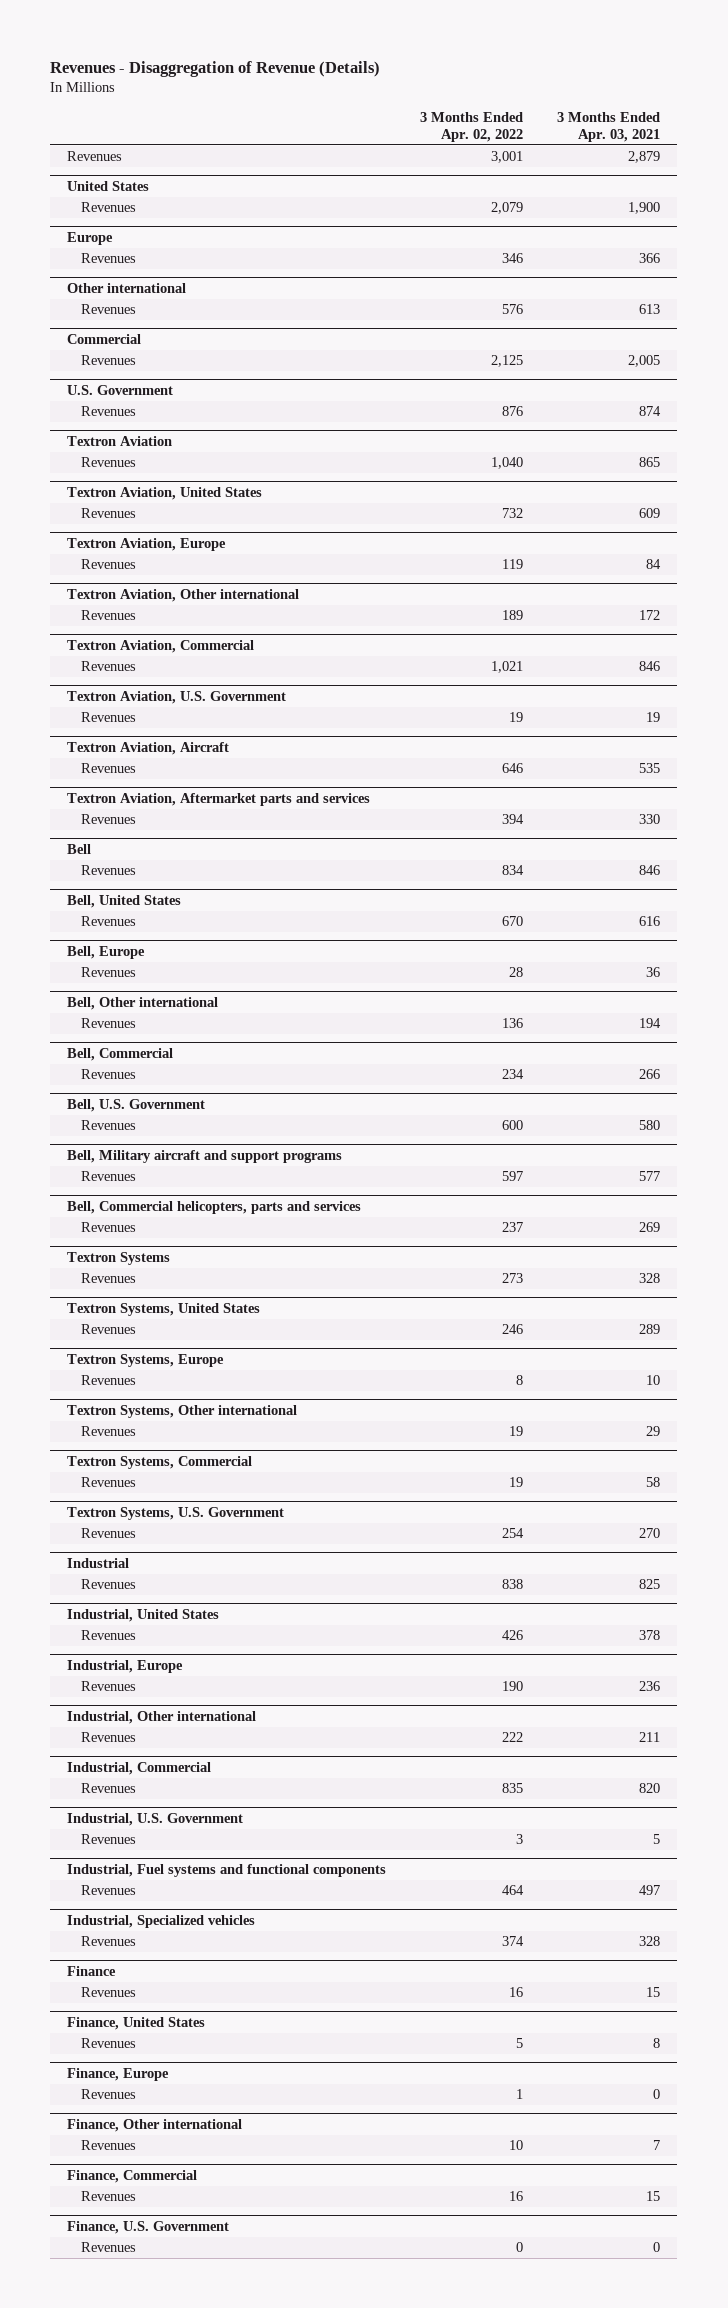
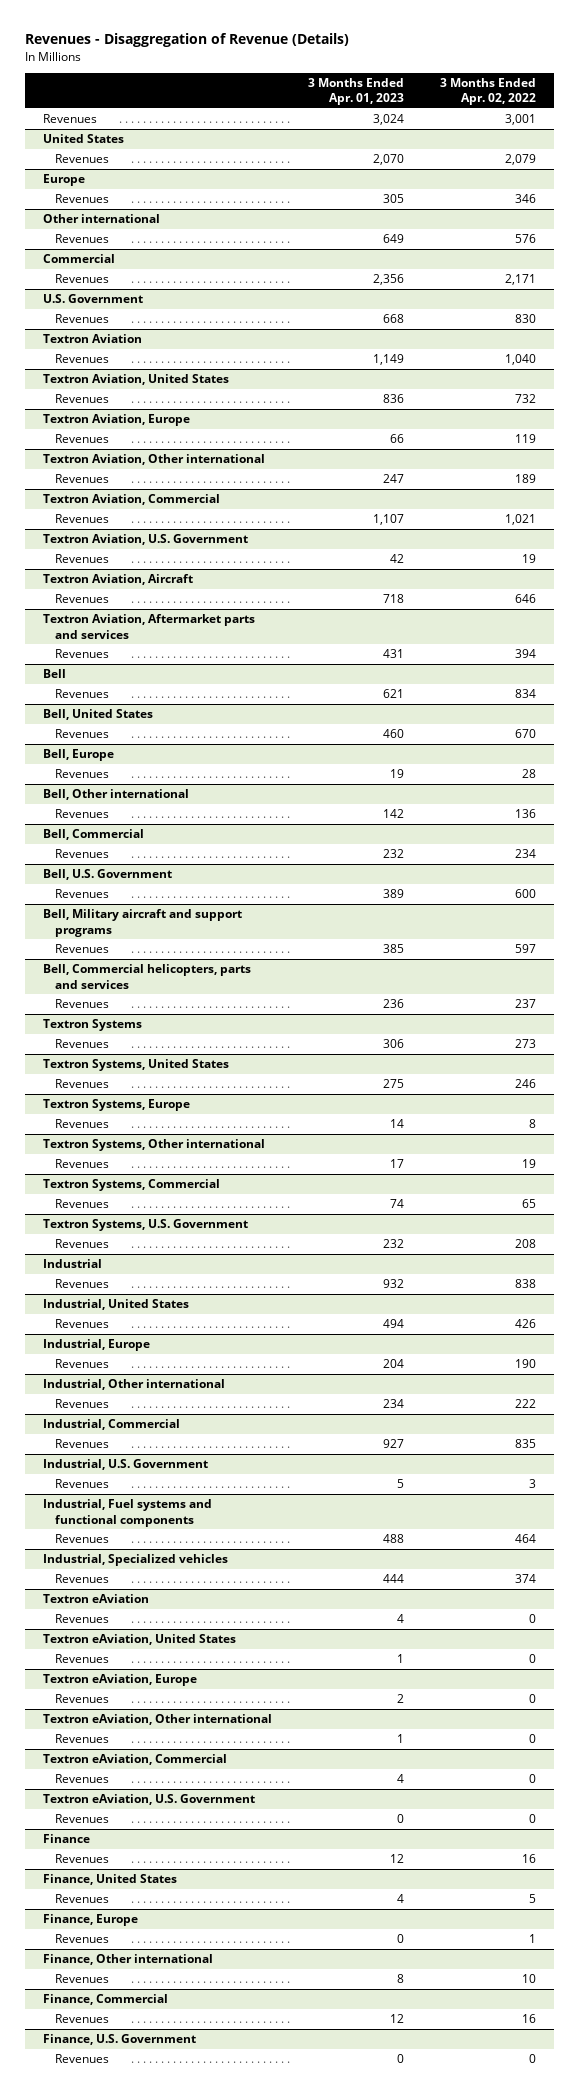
[557,111,661,142] 3 Months Ended Apr. 03, 2021 -> none
none -> [308,77,405,106] 3 Months Ended Apr. 01, 2023
[491,355,524,368] 2,125 -> [505,274,537,286] 2,171
[502,406,524,417] 876 -> [515,314,537,324] 830
[509,1477,524,1488] 19 -> [522,1199,537,1209] 65
[502,1528,525,1539] 254 -> [515,1239,537,1249] 208
none -> [43,1594,150,1604] Textron eAviation
none -> [54,1614,109,1624] Revenues
none -> [43,1634,237,1646] Textron eAviation, United States
none -> [54,1654,109,1664] Revenues
none -> [43,1674,198,1687] Textron eAviation, Europe
none -> [54,1694,109,1704] Revenues
none -> [43,1714,273,1726] Textron eAviation, Other international
none -> [54,1734,109,1744] Revenues
none -> [43,1754,228,1766] Textron eAviation, Commercial
none -> [54,1774,109,1784] Revenues
none -> [43,1794,256,1806] Textron eAviation, U.S. Government
none -> [54,1814,109,1824] Revenues

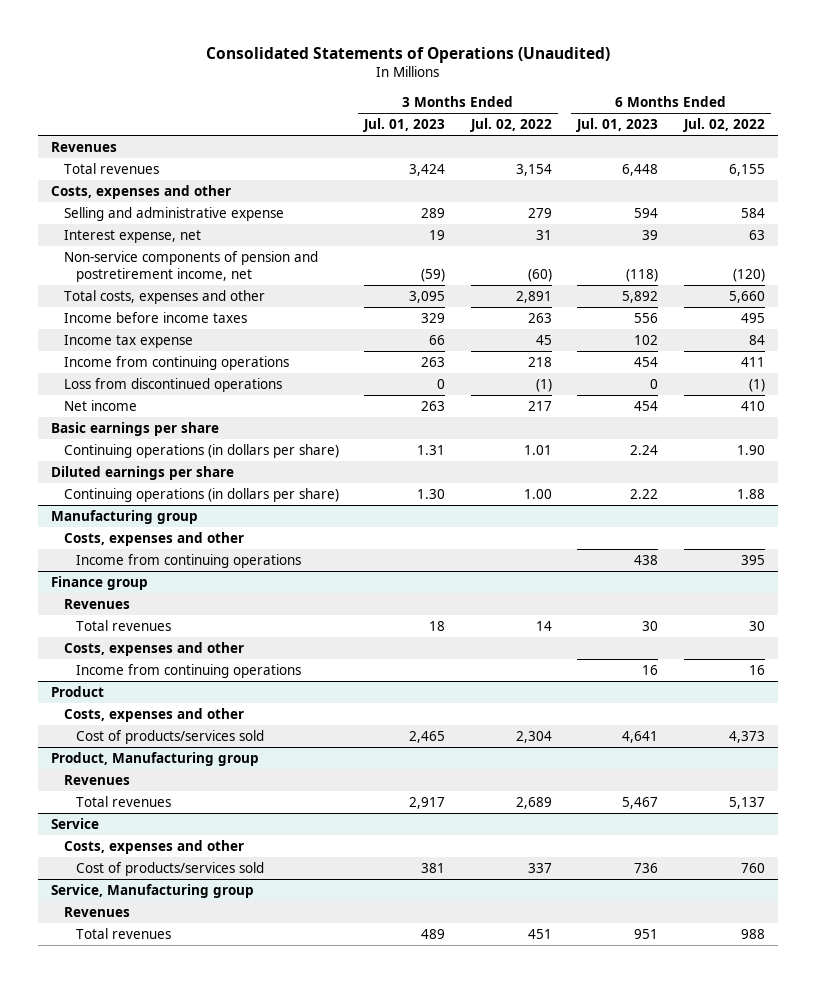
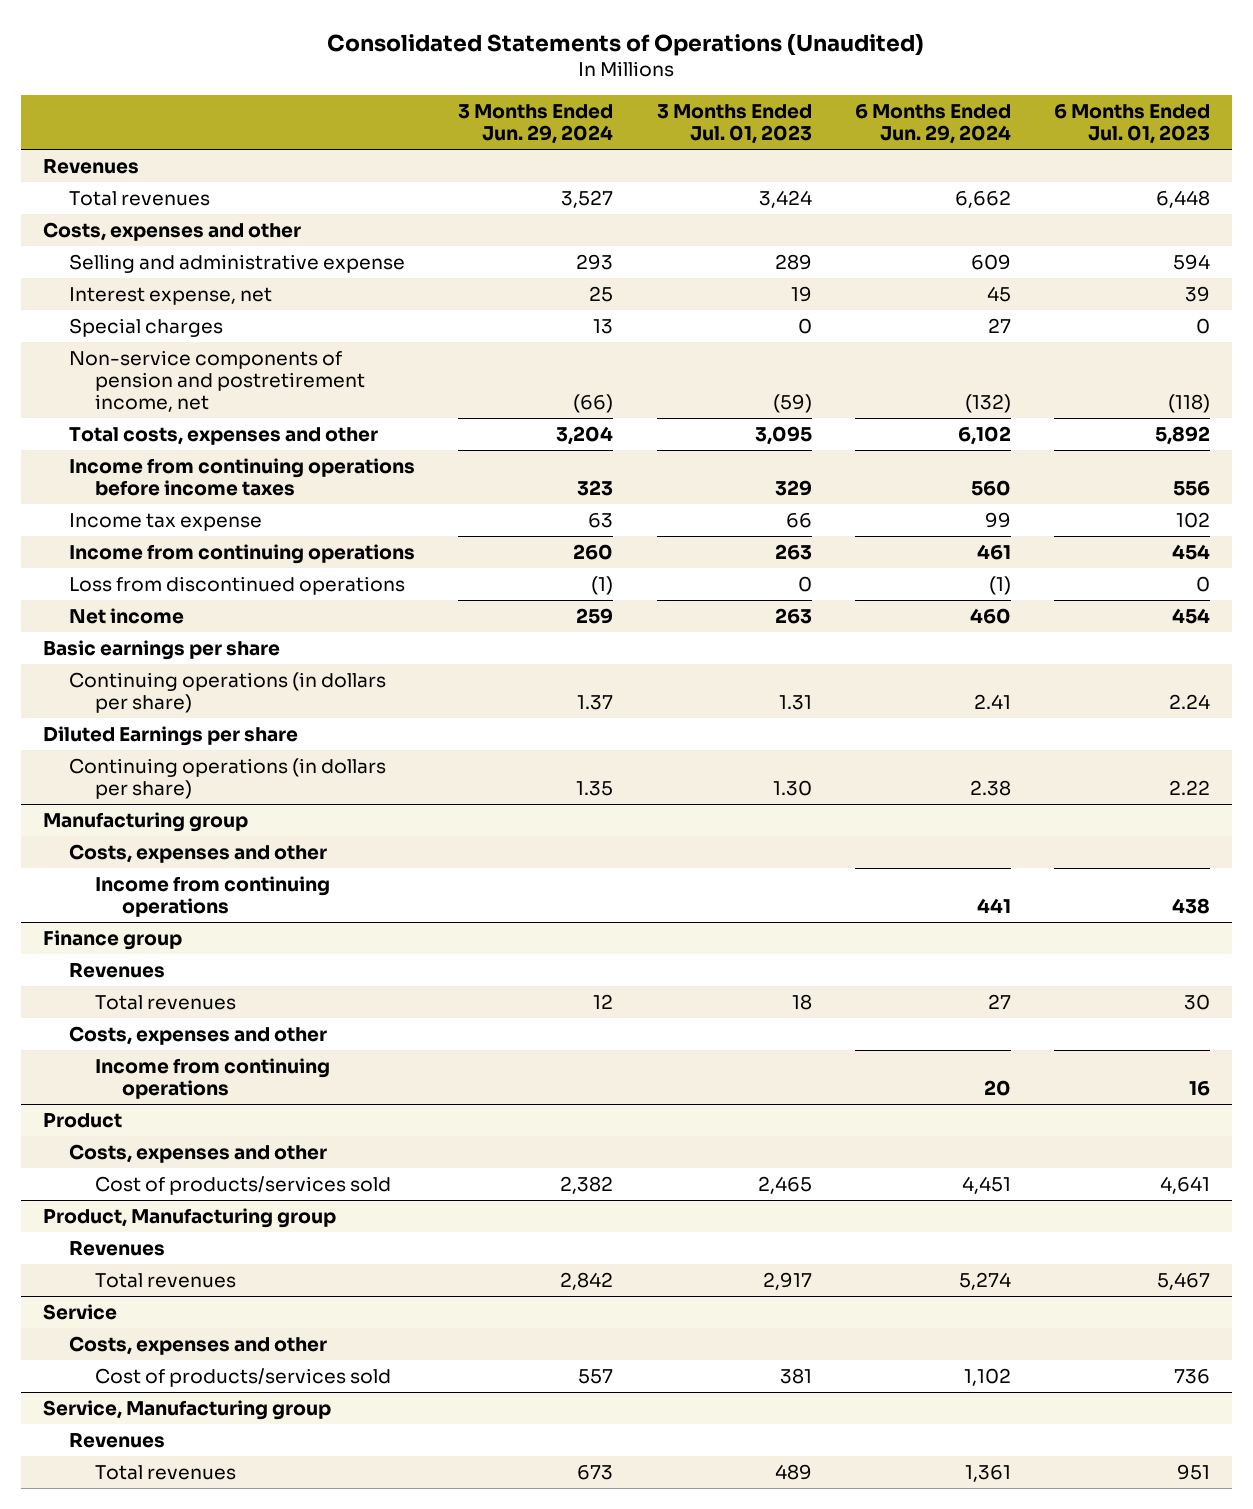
[469,118,552,133] Jul. 02, 2022 -> none
[682,118,765,133] Jul. 02, 2022 -> none
none -> [458,104,614,144] 3 Months Ended Jun. 29, 2024
none -> [854,104,1011,144] 6 Months Ended Jun. 29, 2024
none -> [69,317,224,337] Special charges
[63,311,247,323] Income before income taxes -> [69,457,416,496] Income from continuing operations before income taxes
[50,465,234,480] Diluted earnings per share -> [42,725,298,746] Diluted Earnings per share

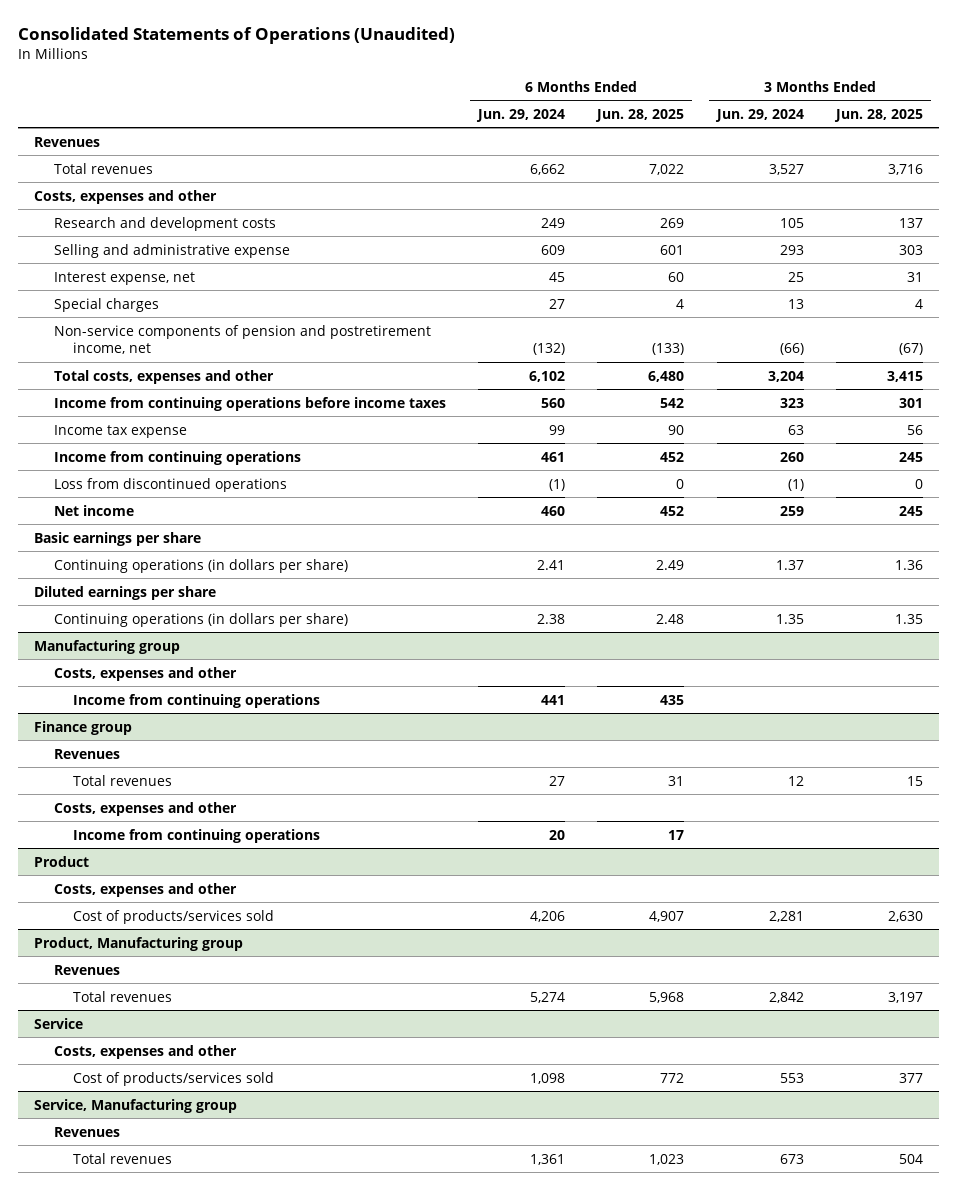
[656,104,812,144] 3 Months Ended Jul. 01, 2023 -> none
[1054,104,1211,144] 6 Months Ended Jul. 01, 2023 -> none
none -> [595,108,685,122] Jun. 28, 2025
none -> [834,108,924,122] Jun. 28, 2025
none -> [53,216,276,231] Research and development costs
[42,725,298,746] Diluted Earnings per share -> [34,585,217,600] Diluted earnings per share
[560,1175,614,1194] 2,382 -> [768,910,804,922] 2,281
[961,1175,1011,1194] 4,451 -> [529,910,565,922] 4,206
[578,1368,614,1384] 557 -> [779,1072,804,1083] 553
[963,1367,1011,1386] 1,102 -> [529,1072,565,1084] 1,098

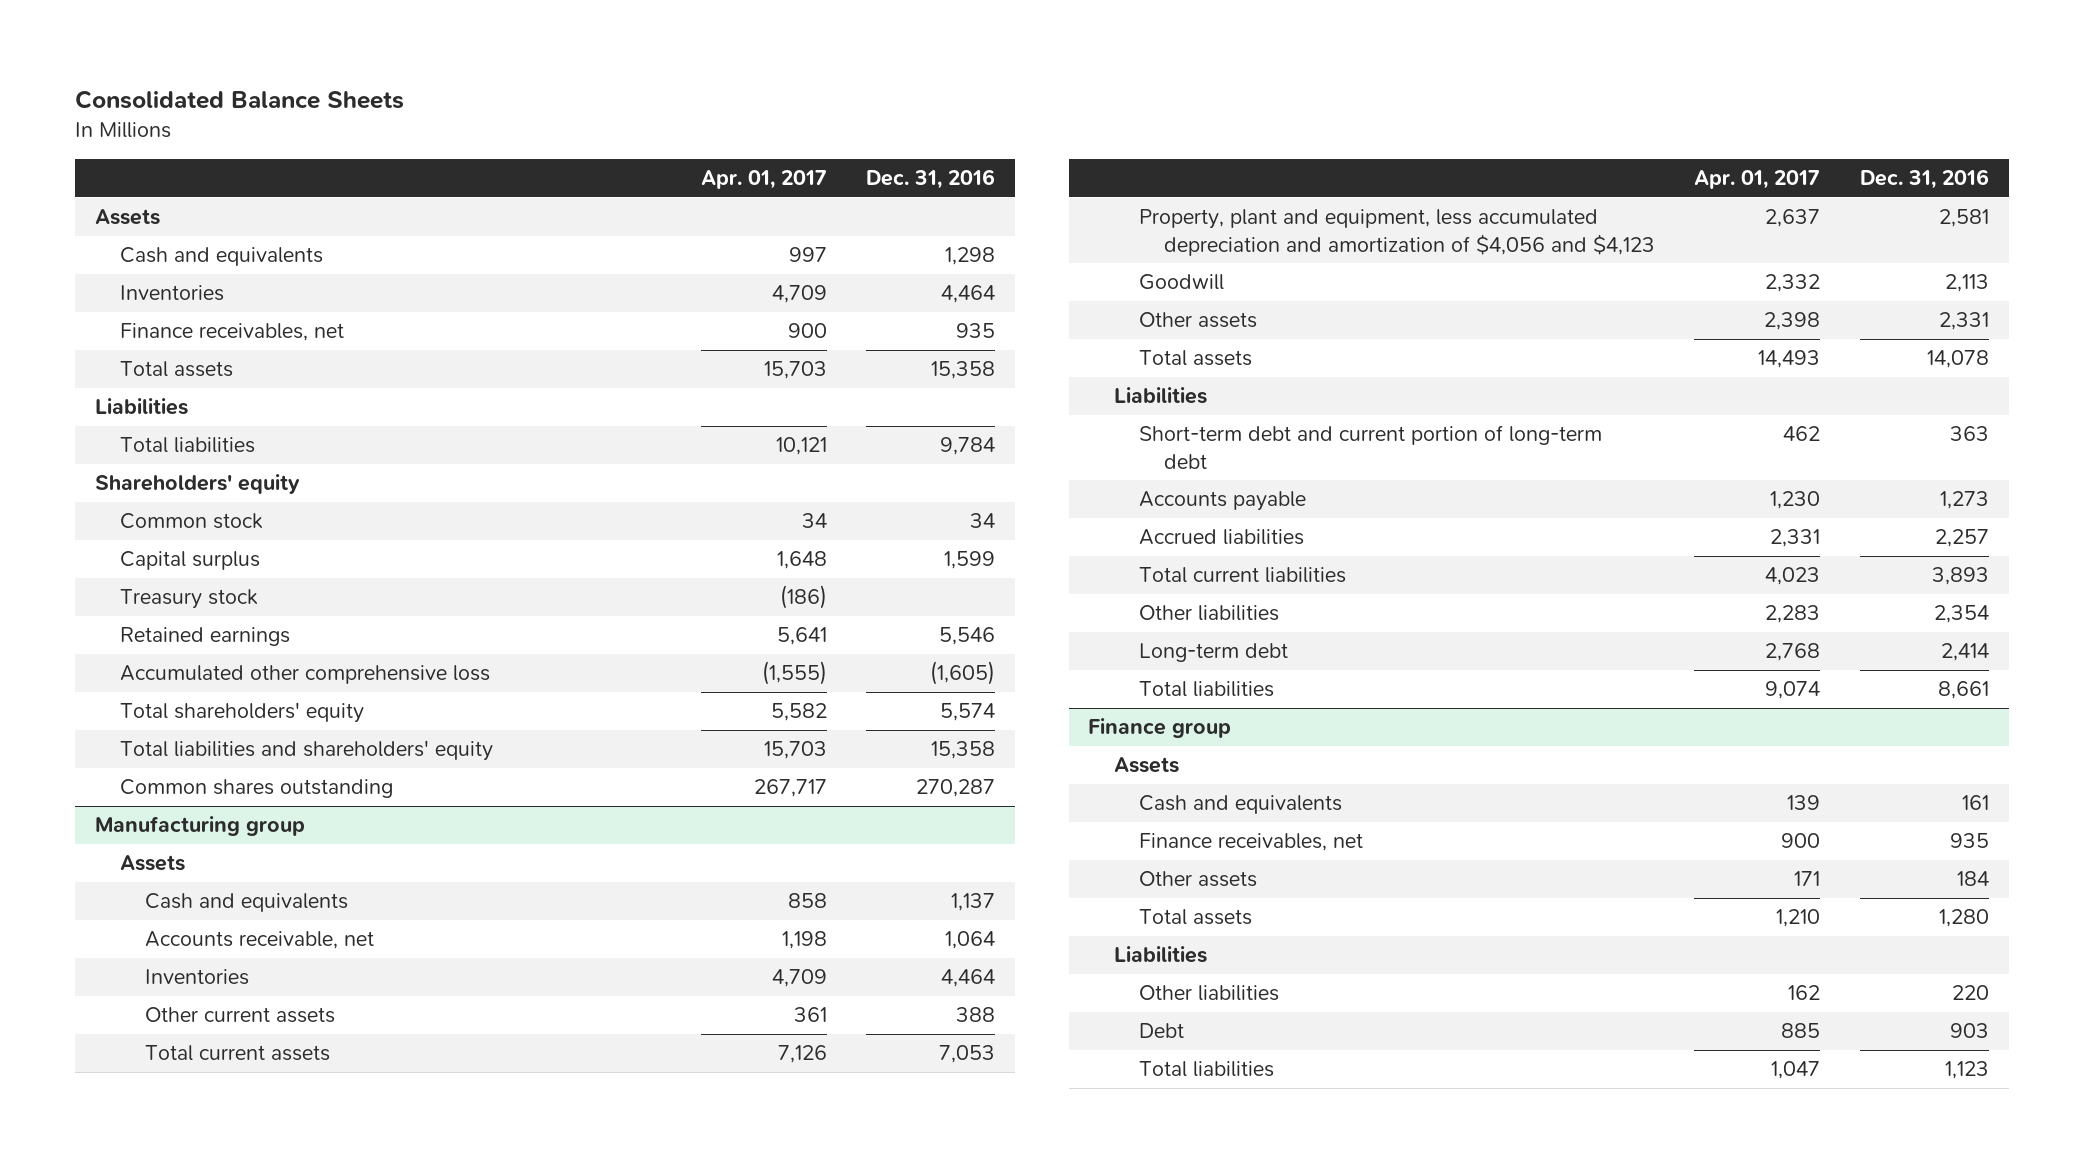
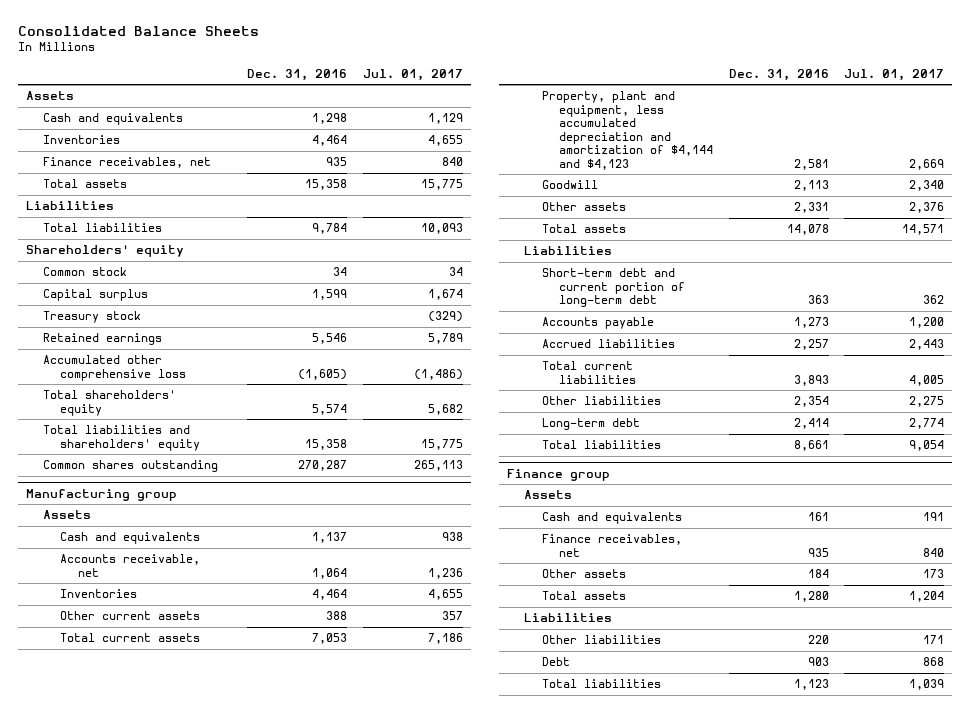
[700,170,827,190] Apr. 01, 2017 -> none
none -> [362,68,463,81] Jul. 01, 2017
[1138,209,1655,256] Property, plant and equipment, less accumulated depreciation and amortization of $4,056 and $4,123 -> [541,91,713,170] Property, plant and equipment, less accumulated depreciation and amortization of $4,144 and $4,123

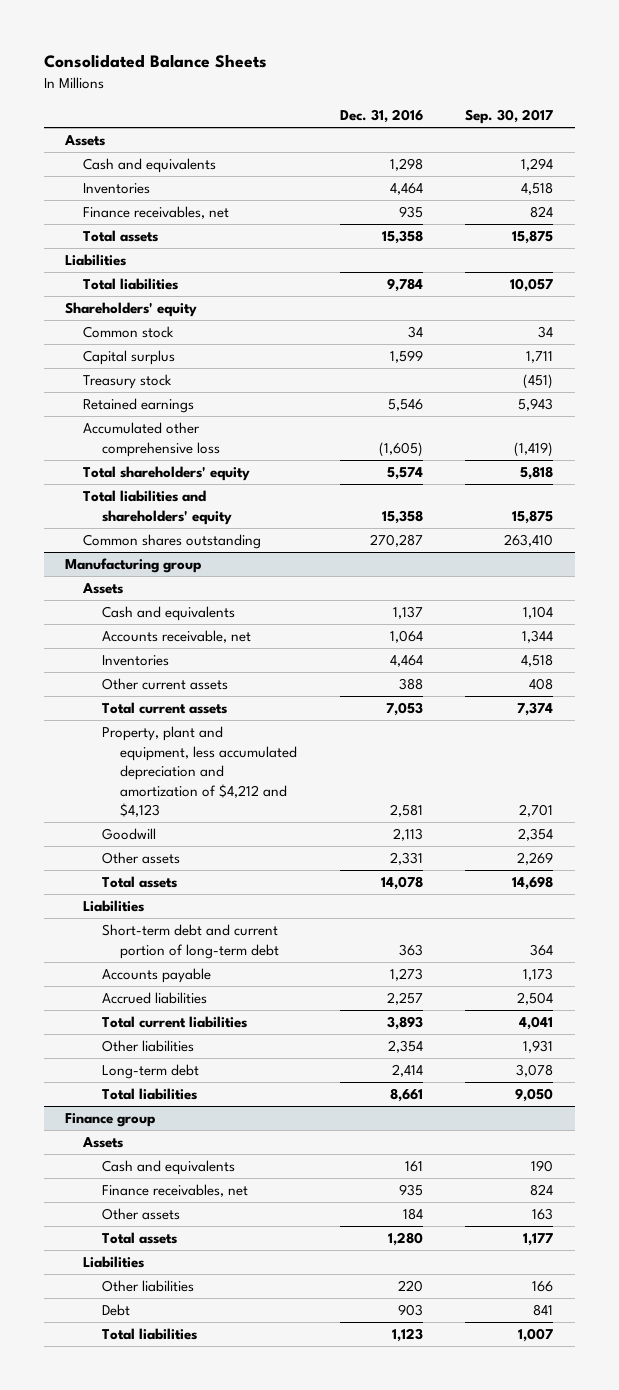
[362,68,463,81] Jul. 01, 2017 -> none
none -> [465,108,554,124] Sep. 30, 2017
[541,91,713,170] Property, plant and equipment, less accumulated depreciation and amortization of $4,144 and $4,123 -> [101,726,297,818] Property, plant and equipment, less accumulated depreciation and amortization of $4,212 and $4,123

